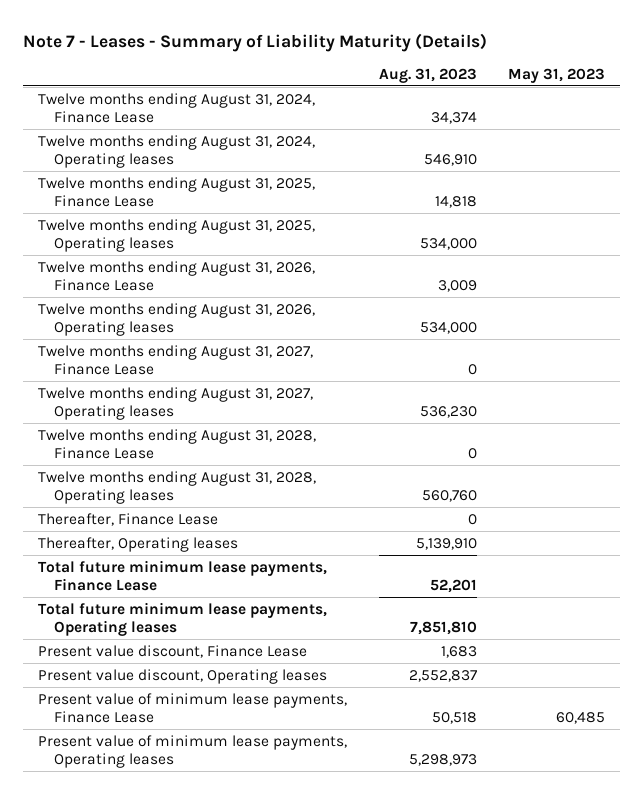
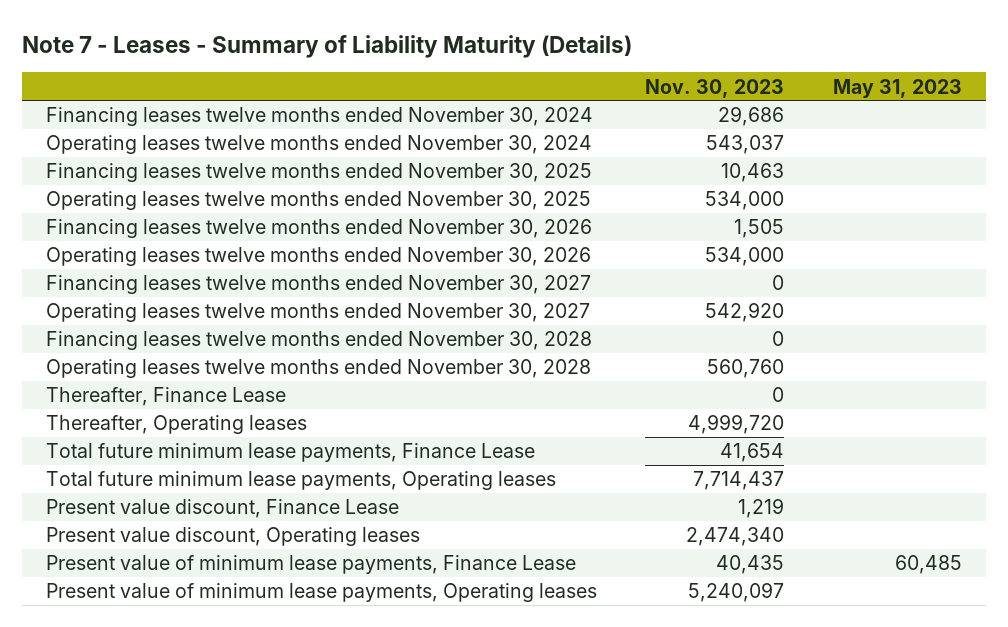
[378,67,477,83] Aug. 31, 2023 -> none
none -> [645,78,785,98] Nov. 30, 2023
[38,92,316,124] Twelve months ending August 31, 2024, Finance Lease -> [46,107,594,127] Financing leases twelve months ended November 30, 2024
[38,134,316,169] Twelve months ending August 31, 2024, Operating leases -> [46,135,593,155] Operating leases twelve months ended November 30, 2024
[38,176,316,208] Twelve months ending August 31, 2025, Finance Lease -> [46,163,593,183] Financing leases twelve months ended November 30, 2025
[38,218,316,253] Twelve months ending August 31, 2025, Operating leases -> [46,191,592,211] Operating leases twelve months ended November 30, 2025
[38,260,316,292] Twelve months ending August 31, 2026, Finance Lease -> [46,219,593,239] Financing leases twelve months ended November 30, 2026
[38,302,316,337] Twelve months ending August 31, 2026, Operating leases -> [46,247,592,267] Operating leases twelve months ended November 30, 2026
[38,344,314,376] Twelve months ending August 31, 2027, Finance Lease -> [46,275,592,295] Financing leases twelve months ended November 30, 2027
[38,386,314,421] Twelve months ending August 31, 2027, Operating leases -> [46,303,591,323] Operating leases twelve months ended November 30, 2027
[38,428,317,460] Twelve months ending August 31, 2028, Finance Lease -> [46,331,593,351] Financing leases twelve months ended November 30, 2028
[38,470,317,505] Twelve months ending August 31, 2028, Operating leases -> [46,359,592,379] Operating leases twelve months ended November 30, 2028

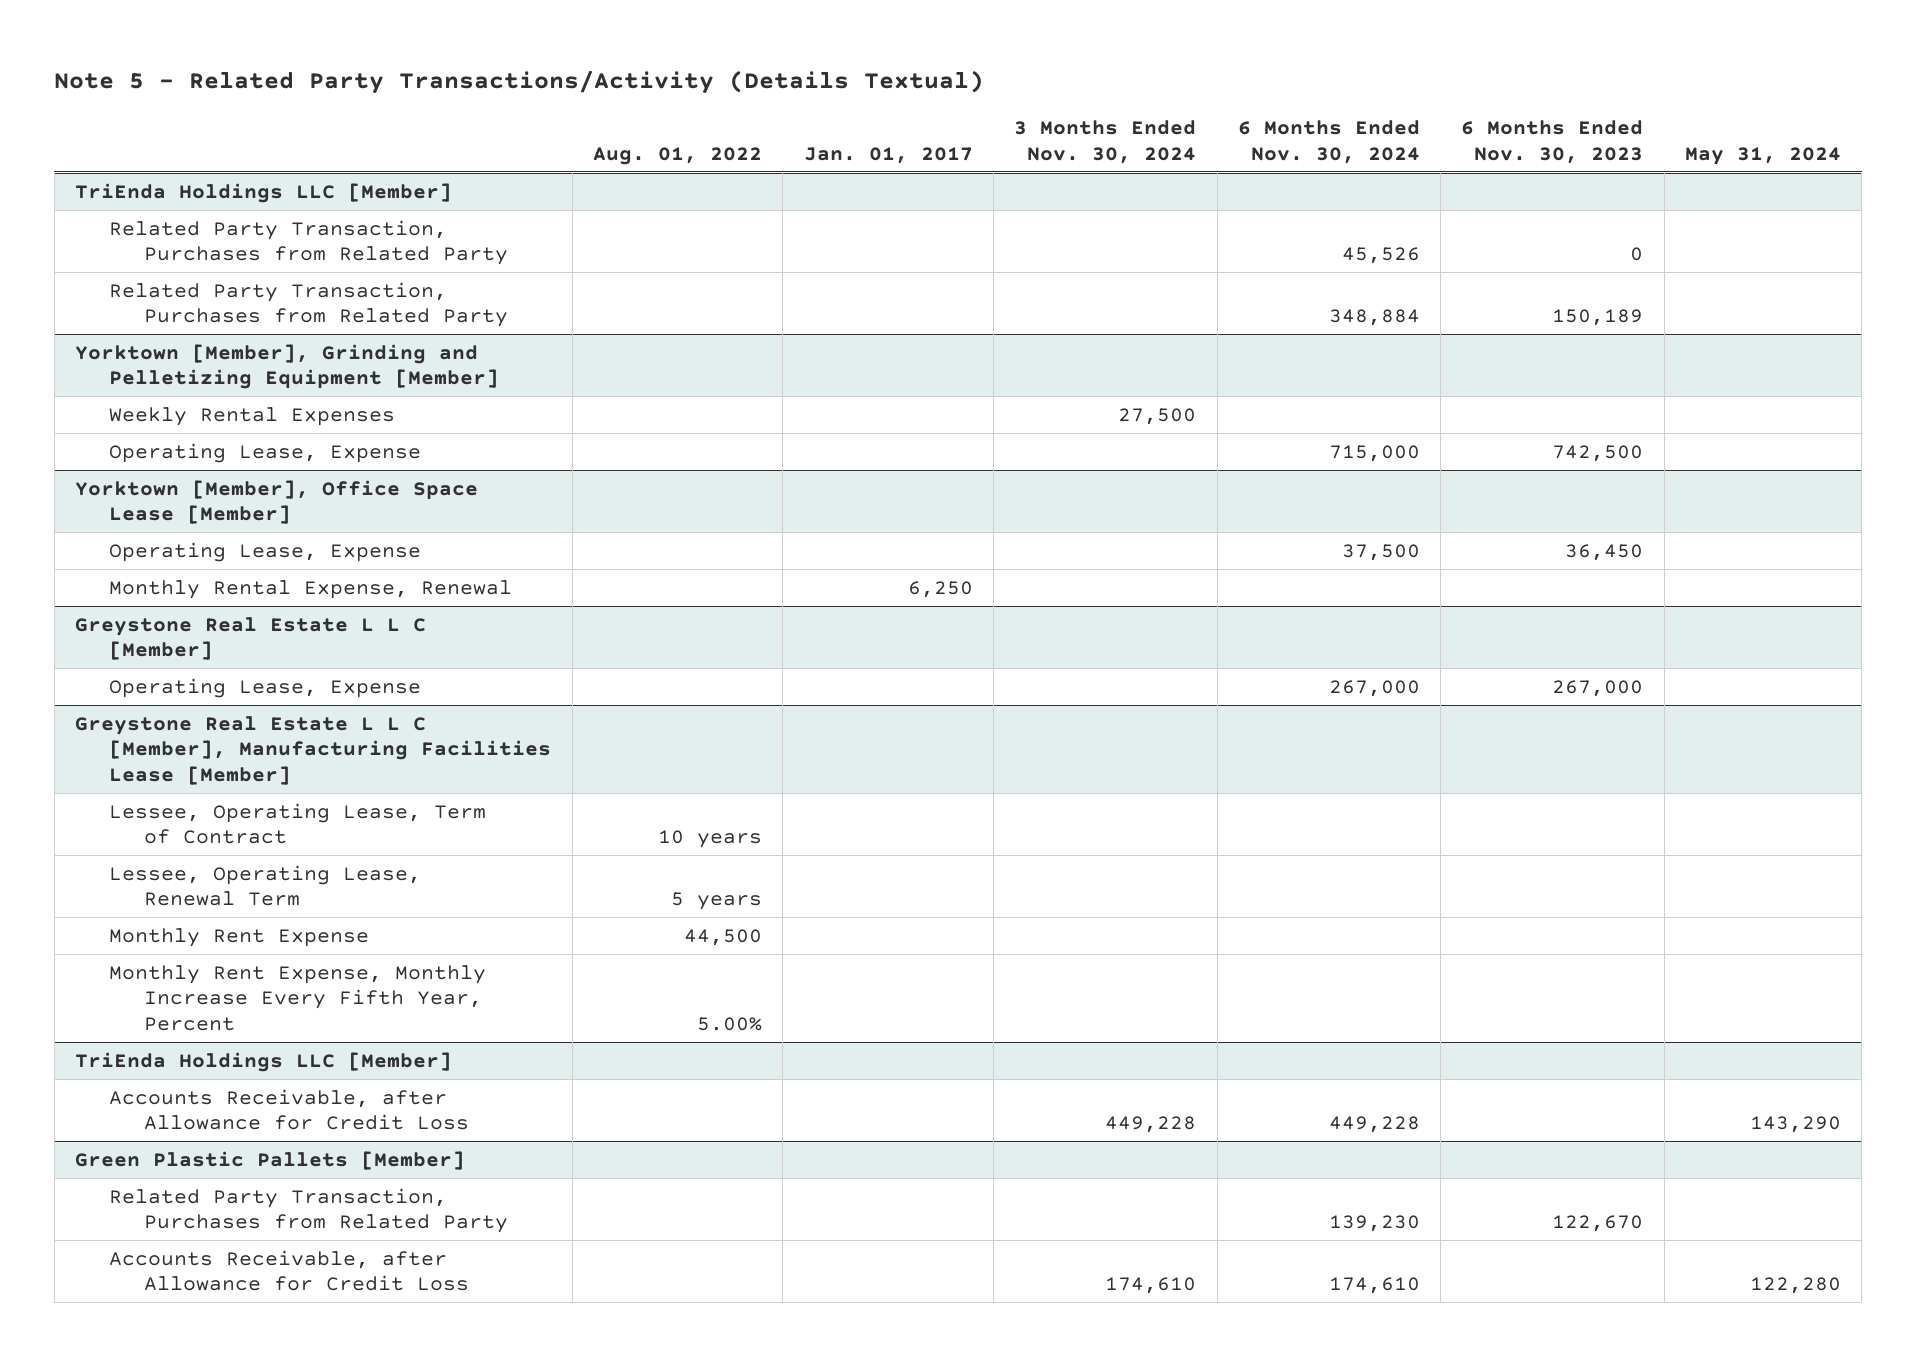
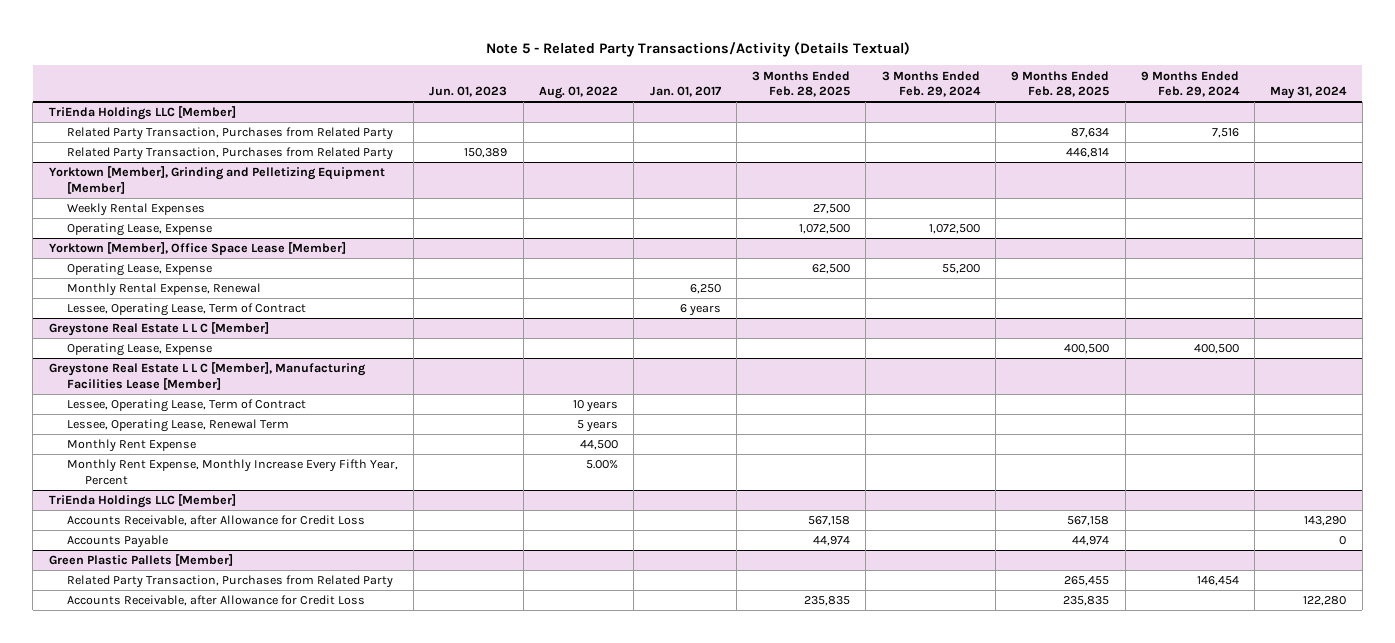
[1014,120,1197,164] 3 Months Ended Nov. 30, 2024 -> none
[1237,120,1420,164] 6 Months Ended Nov. 30, 2024 -> none
[1461,120,1644,164] 6 Months Ended Nov. 30, 2023 -> none
none -> [429,86,508,98] Jun. 01, 2023
none -> [752,70,851,98] 3 Months Ended Feb. 28, 2025
none -> [881,70,981,98] 3 Months Ended Feb. 29, 2024
none -> [1011,70,1110,98] 9 Months Ended Feb. 28, 2025
none -> [1140,70,1240,98] 9 Months Ended Feb. 29, 2024
none -> [66,303,306,317] Lessee, Operating Lease, Term of Contract
none -> [66,535,168,549] Accounts Payable

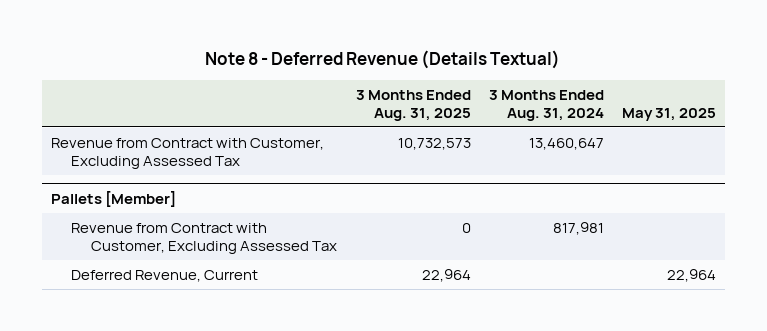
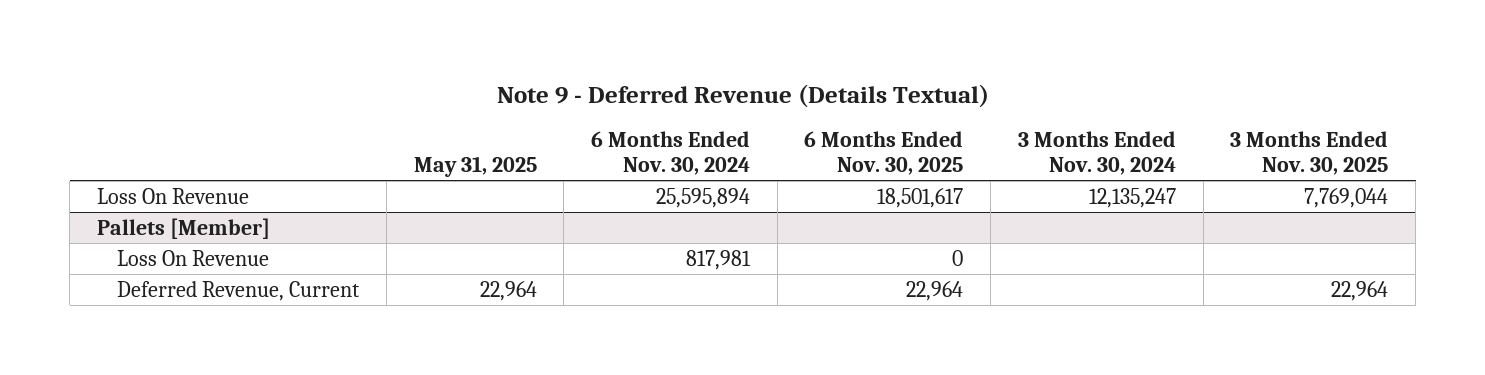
[205,49,561,69] Note 8 - Deferred Revenue (Details Textual) -> [496,83,989,108] Note 9 - Deferred Revenue (Details Textual)
[355,89,471,121] 3 Months Ended Aug. 31, 2025 -> none
[488,89,604,121] 3 Months Ended Aug. 31, 2024 -> none
none -> [590,130,750,175] 6 Months Ended Nov. 30, 2024
none -> [804,130,964,175] 6 Months Ended Nov. 30, 2025
none -> [1017,130,1176,175] 3 Months Ended Nov. 30, 2024
none -> [1230,130,1389,175] 3 Months Ended Nov. 30, 2025
[50,138,324,169] Revenue from Contract with Customer, Excluding Assessed Tax -> [96,187,249,204] Loss On Revenue
[71,223,338,254] Revenue from Contract with Customer, Excluding Assessed Tax -> [117,249,270,266] Loss On Revenue

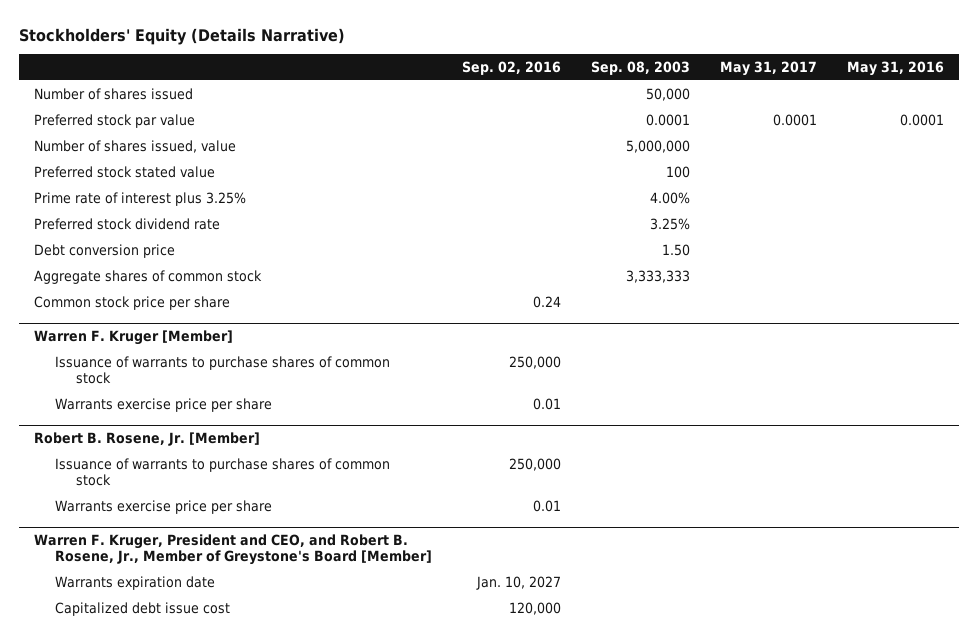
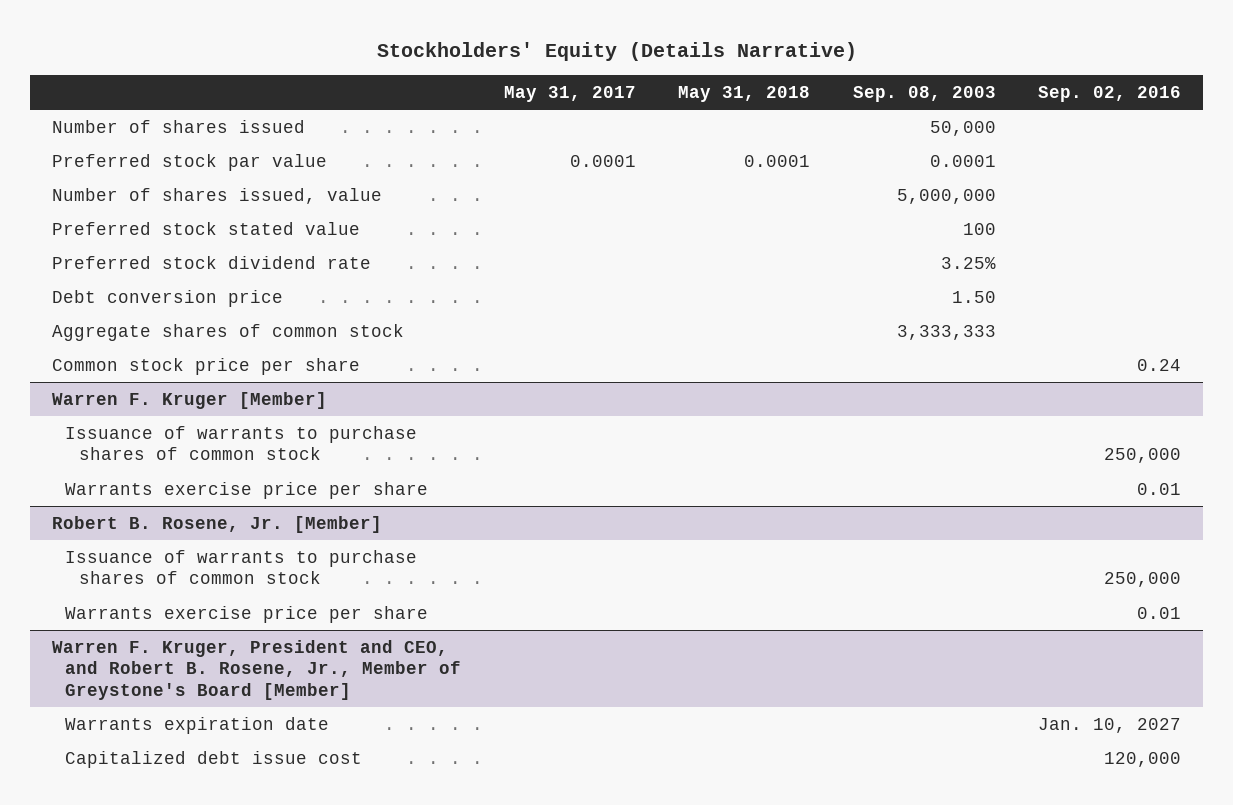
[847,61,945,77] May 31, 2016 -> none
none -> [678,85,811,102] May 31, 2018
[34,191,247,206] Prime rate of interest plus 3.25% -> none

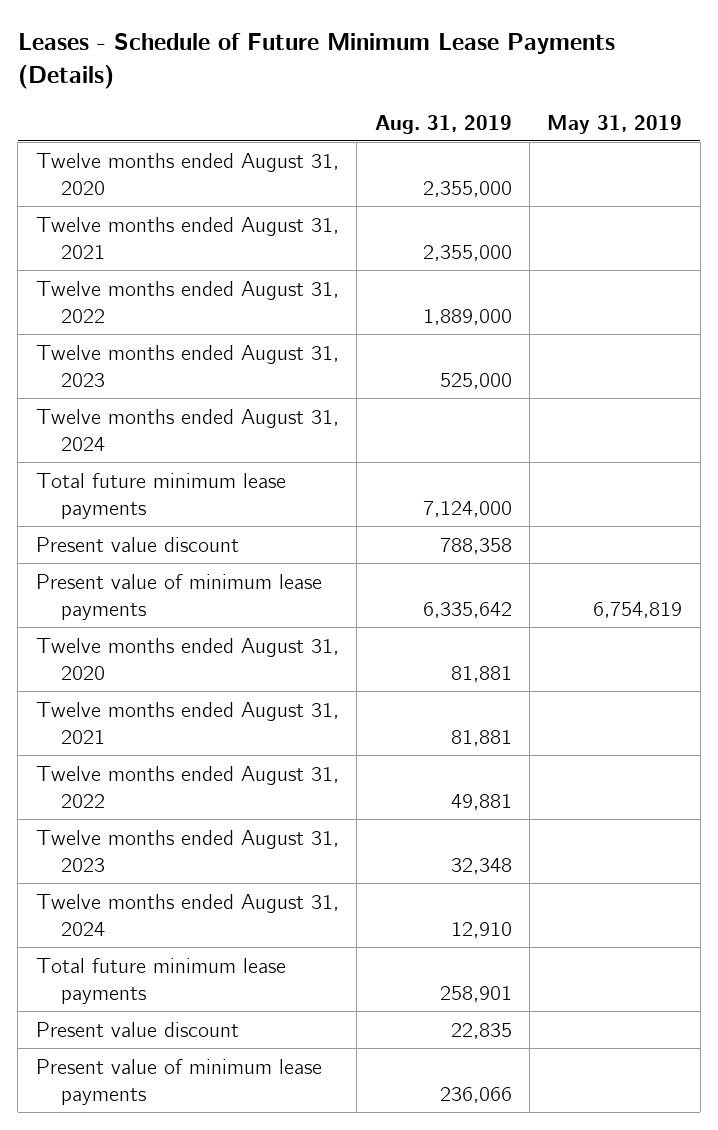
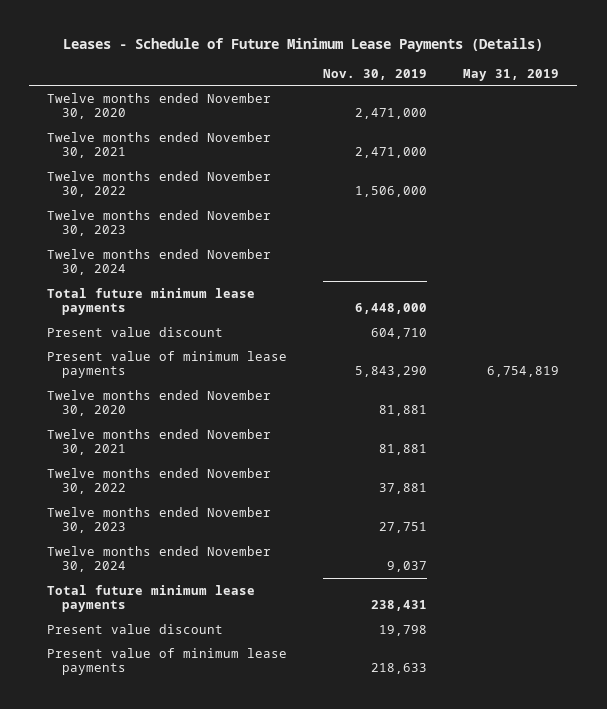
[374,114,512,134] Aug. 31, 2019 -> none
none -> [323,68,428,80] Nov. 30, 2019
[35,152,339,195] Twelve months ended August 31, 2020 -> [47,92,272,120] Twelve months ended November 30, 2020
[35,216,339,259] Twelve months ended August 31, 2021 -> [47,131,272,159] Twelve months ended November 30, 2021
[35,280,339,323] Twelve months ended August 31, 2022 -> [47,170,272,198] Twelve months ended November 30, 2022
[35,344,339,387] Twelve months ended August 31, 2023 -> [47,209,272,237] Twelve months ended November 30, 2023
[35,408,339,451] Twelve months ended August 31, 2024 -> [47,248,272,276] Twelve months ended November 30, 2024
[35,637,339,680] Twelve months ended August 31, 2020 -> [47,389,272,417] Twelve months ended November 30, 2020
[35,701,339,744] Twelve months ended August 31, 2021 -> [47,428,272,456] Twelve months ended November 30, 2021
[35,765,339,808] Twelve months ended August 31, 2022 -> [47,467,272,495] Twelve months ended November 30, 2022
[35,829,339,872] Twelve months ended August 31, 2023 -> [47,506,272,534] Twelve months ended November 30, 2023
[35,893,339,936] Twelve months ended August 31, 2024 -> [47,545,272,573] Twelve months ended November 30, 2024

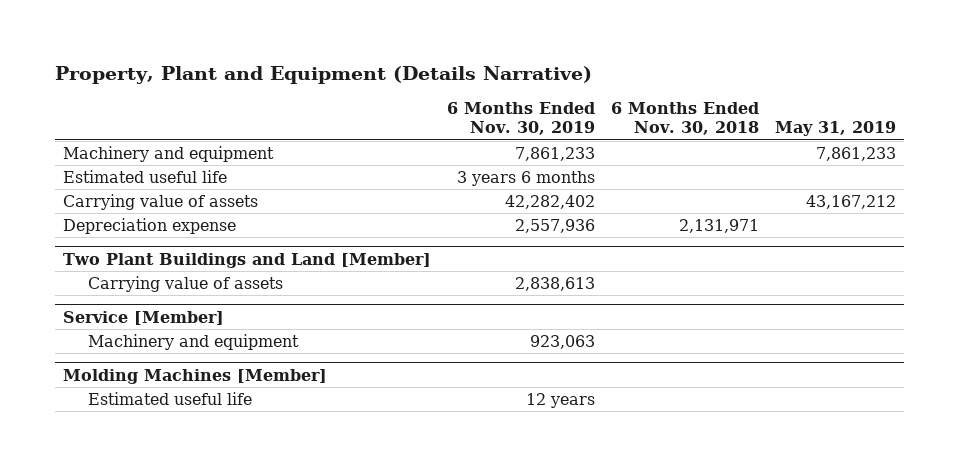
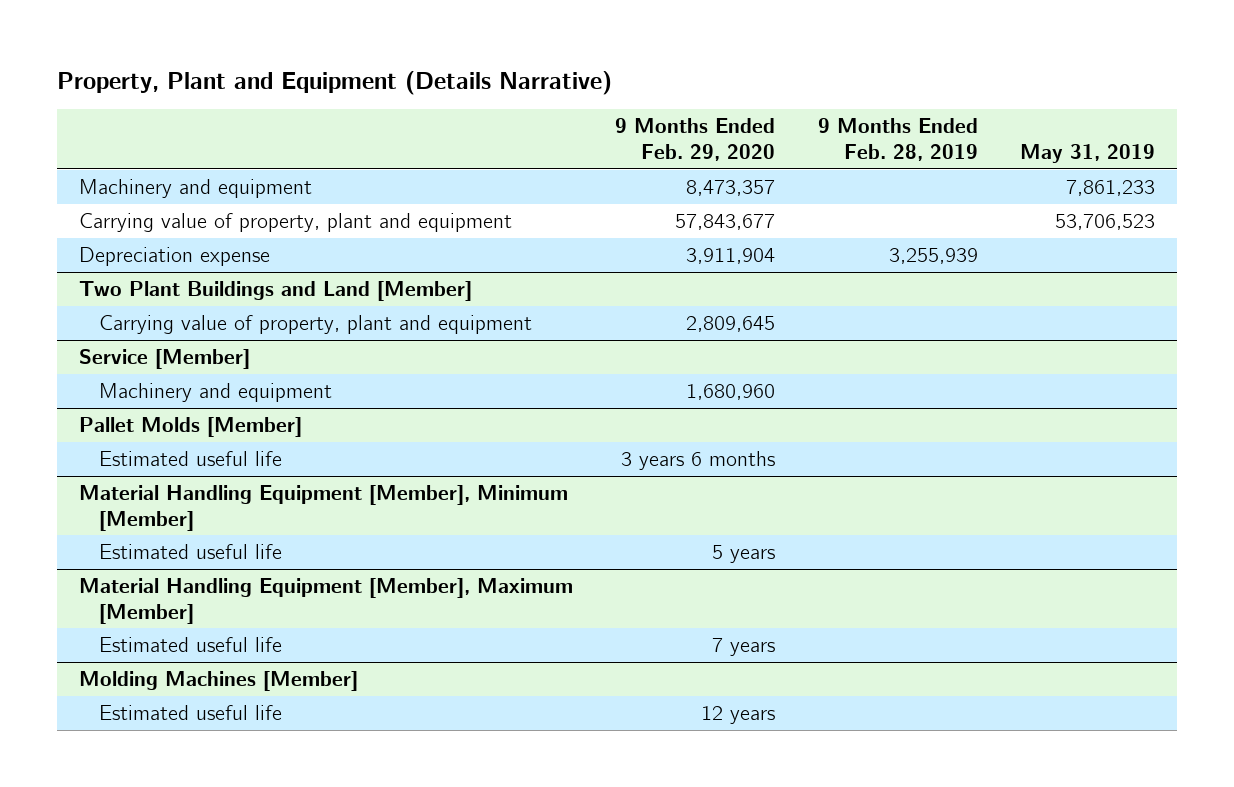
[447,101,596,136] 6 Months Ended Nov. 30, 2019 -> none
[611,101,760,136] 6 Months Ended Nov. 30, 2018 -> none
none -> [615,118,776,162] 9 Months Ended Feb. 29, 2020
none -> [817,118,978,162] 9 Months Ended Feb. 28, 2019
[63,169,228,183] Estimated useful life -> none
[63,193,259,210] Carrying value of assets -> none
none -> [78,212,512,232] Carrying value of property, plant and equipment
[87,275,283,292] Carrying value of assets -> none
none -> [99,314,533,334] Carrying value of property, plant and equipment
none -> [78,416,302,437] Pallet Molds [Member]
none -> [99,450,283,466] Estimated useful life
none -> [78,484,568,531] Material Handling Equipment [Member], Minimum [Member]
none -> [99,543,283,559] Estimated useful life
none -> [78,577,573,624] Material Handling Equipment [Member], Maximum [Member]
none -> [99,636,283,652] Estimated useful life

